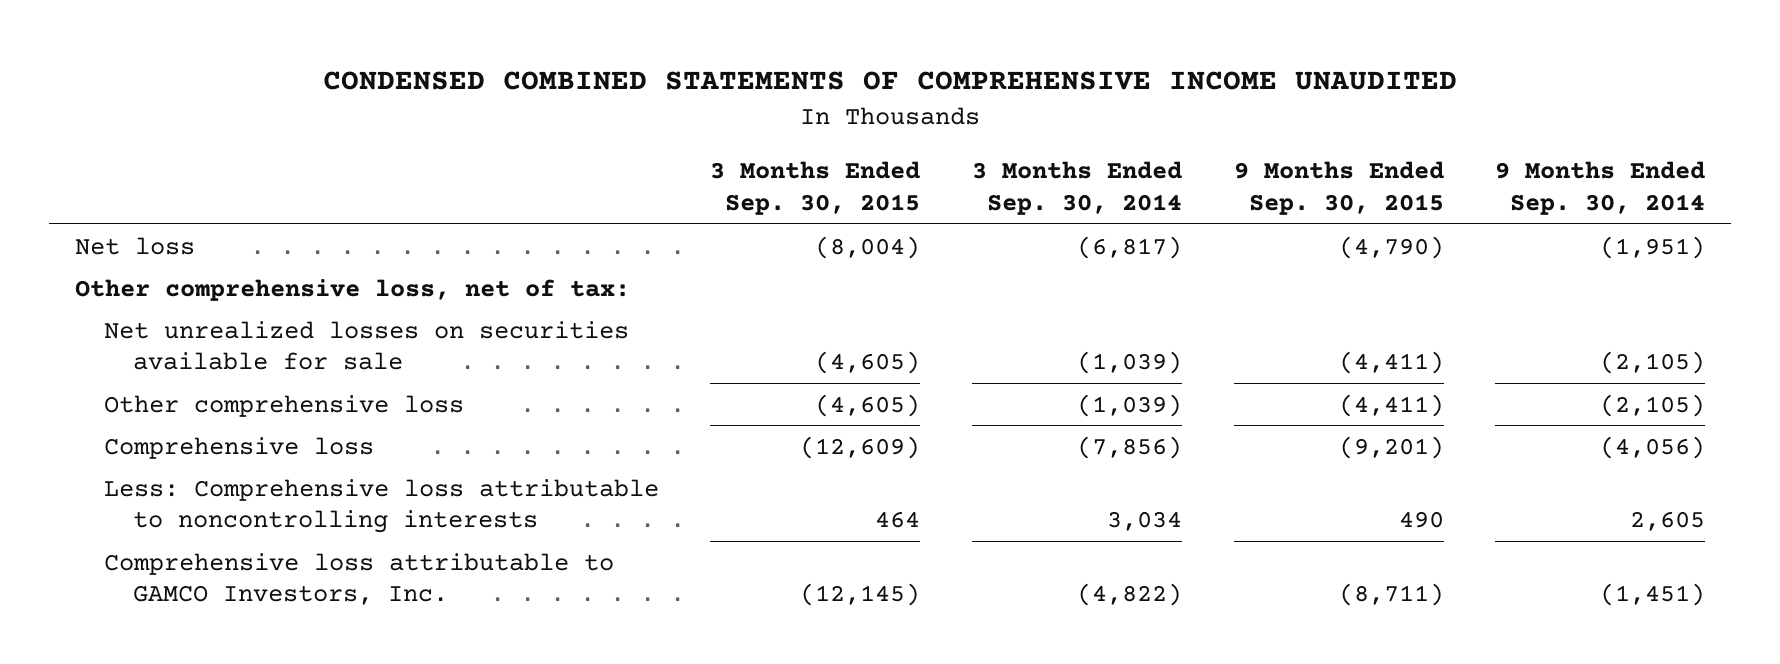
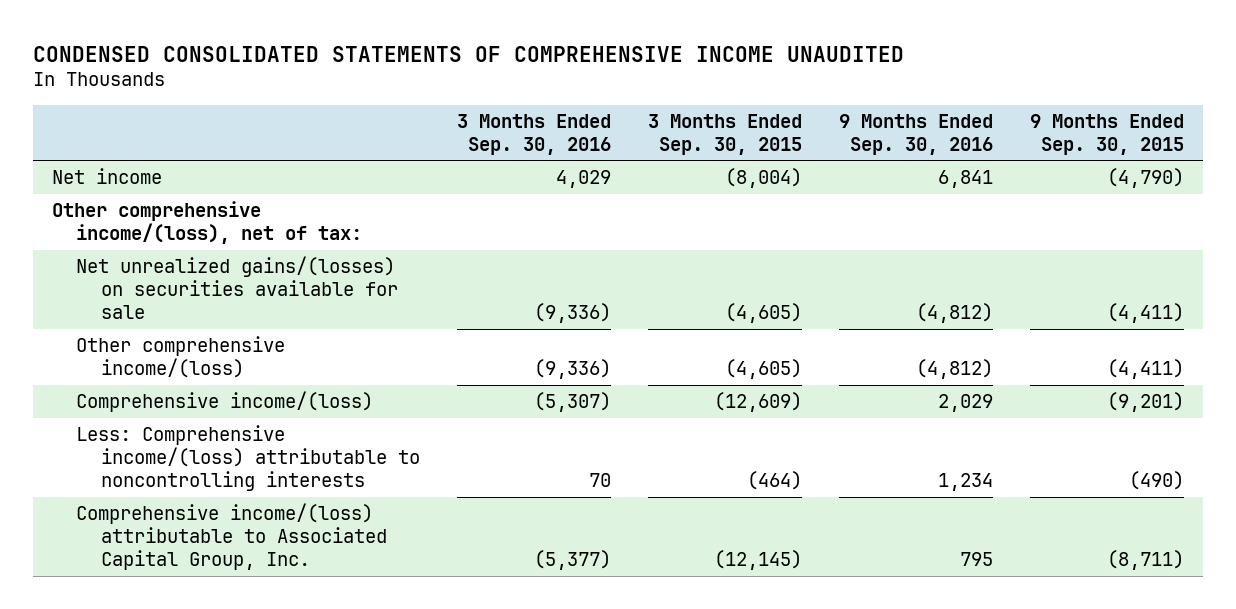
[323,71,1458,91] CONDENSED COMBINED STATEMENTS OF COMPREHENSIVE INCOME UNAUDITED -> [33,45,905,62] CONDENSED CONSOLIDATED STATEMENTS OF COMPREHENSIVE INCOME UNAUDITED
[972,161,1183,215] 3 Months Ended Sep. 30, 2014 -> none
[1495,161,1706,215] 9 Months Ended Sep. 30, 2014 -> none
none -> [456,113,611,155] 3 Months Ended Sep. 30, 2016
none -> [839,113,994,155] 9 Months Ended Sep. 30, 2016
[74,236,195,255] Net loss -> [51,168,162,185] Net income
[74,278,630,301] Other comprehensive loss, net of tax: -> [51,201,363,245] Other comprehensive income/(loss), net of tax:
[103,320,629,371] Net unrealized losses on securities available for sale -> [76,256,398,319] Net unrealized gains/(losses) on securities available for sale
[103,394,464,417] Other comprehensive loss -> [76,336,286,379] Other comprehensive income/(loss)
[103,436,374,459] Comprehensive loss -> [76,391,374,413] Comprehensive income/(loss)
[103,478,659,534] Less: Comprehensive loss attributable to noncontrolling interests -> [76,425,420,491] Less: Comprehensive income/(loss) attributable to noncontrolling interests
[875,511,921,529] 464 -> [747,470,803,490] (464)
[1398,511,1444,529] 490 -> [1129,470,1185,490] (490)
[103,552,614,606] Comprehensive loss attributable to GAMCO Investors, Inc. -> [76,503,387,570] Comprehensive income/(loss) attributable to Associated Capital Group, Inc.

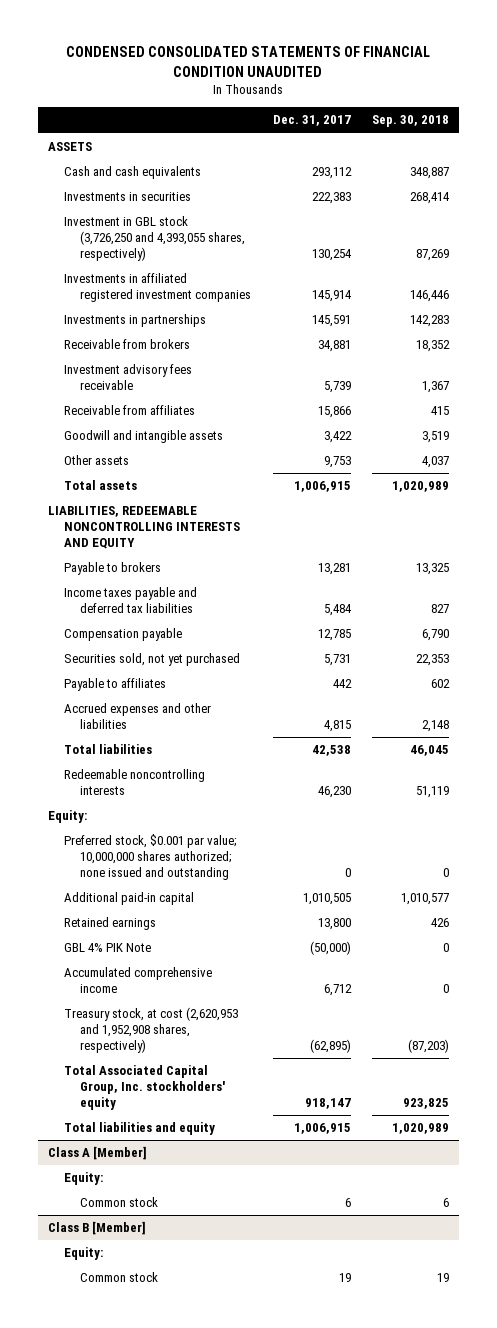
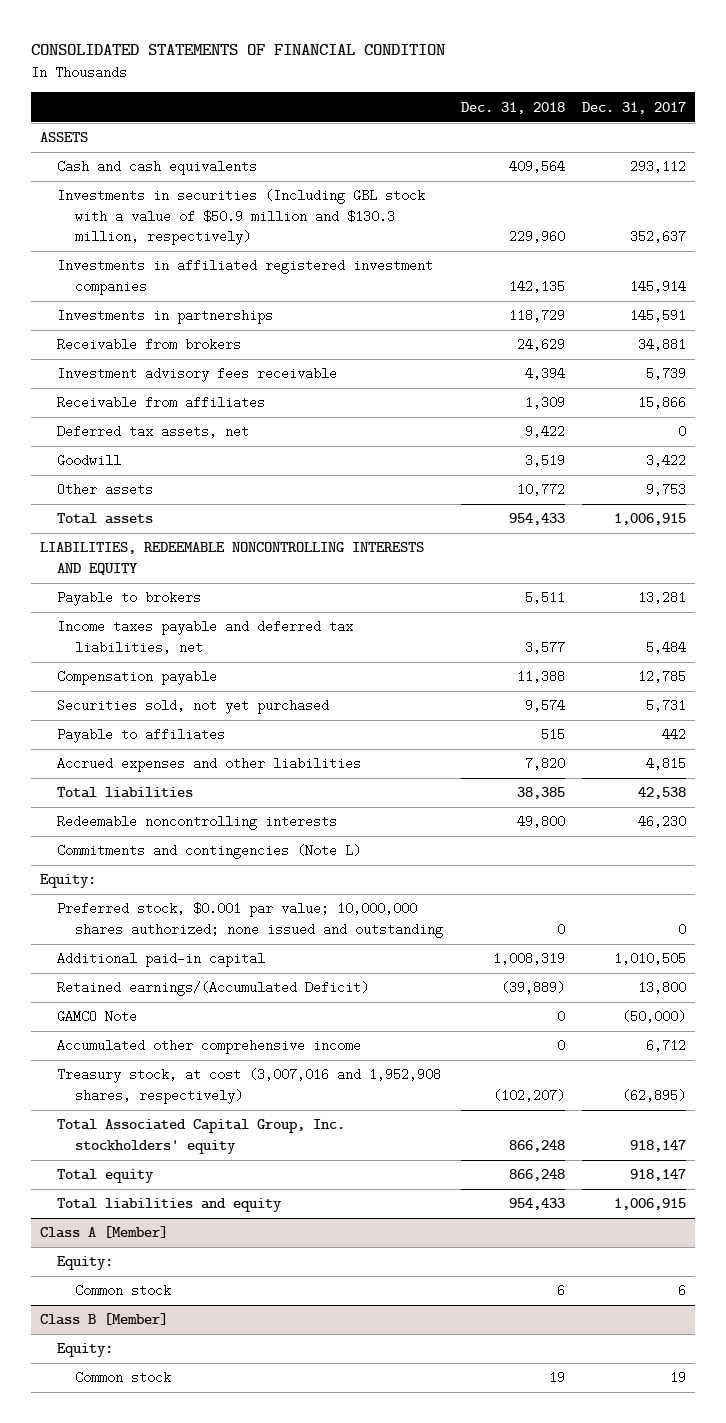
[66,46,431,78] CONDENSED CONSOLIDATED STATEMENTS OF FINANCIAL CONDITION UNAUDITED -> [30,44,446,56] CONSOLIDATED STATEMENTS OF FINANCIAL CONDITION
[371,115,449,128] Sep. 30, 2018 -> none
none -> [460,101,565,114] Dec. 31, 2018
[64,192,192,202] Investments in securities -> none
[64,216,246,261] Investment in GBL stock (3,726,250 and 4,393,055 shares, respectively) -> none
none -> [57,189,426,245] Investments in securities (Including GBL stock with a value of $50.9 million and $130.3 million, respectively)
none -> [57,425,250,439] Deferred tax assets, net
[64,430,224,444] Goodwill and intangible assets -> [57,454,122,468] Goodwill
[64,587,198,613] Income taxes payable and deferred tax liabilities -> [57,620,354,654] Income taxes payable and deferred tax liabilities, net
none -> [57,844,362,860] Commitments and contingencies (Note L)
[64,943,152,953] GBL 4% PIK Note -> none
[64,917,157,931] Retained earnings -> [57,981,370,997] Retained earnings/(Accumulated Deficit)
none -> [57,1010,138,1024] GAMCO Note
[64,967,213,993] Accumulated comprehensive income -> [57,1039,362,1055] Accumulated other comprehensive income
[64,1007,239,1053] Treasury stock, at cost (2,620,953 and 1,952,908 shares, respectively) -> [57,1068,442,1104] Treasury stock, at cost (3,007,016 and 1,952,908 shares, respectively)
none -> [57,1169,155,1184] Total equity

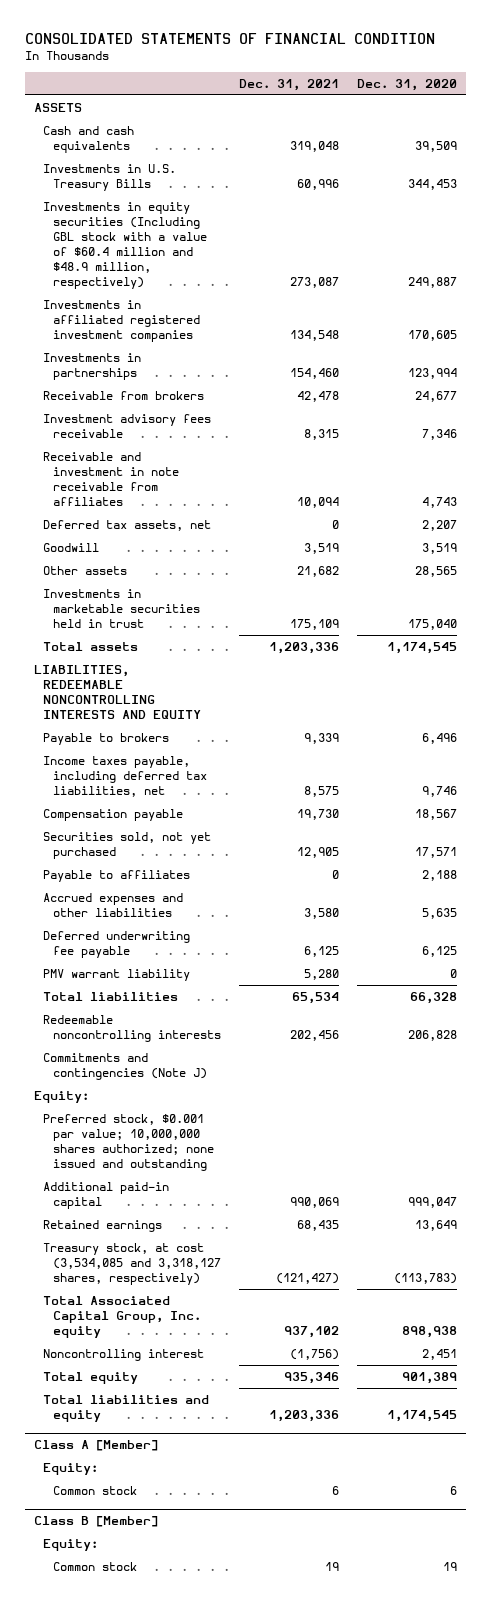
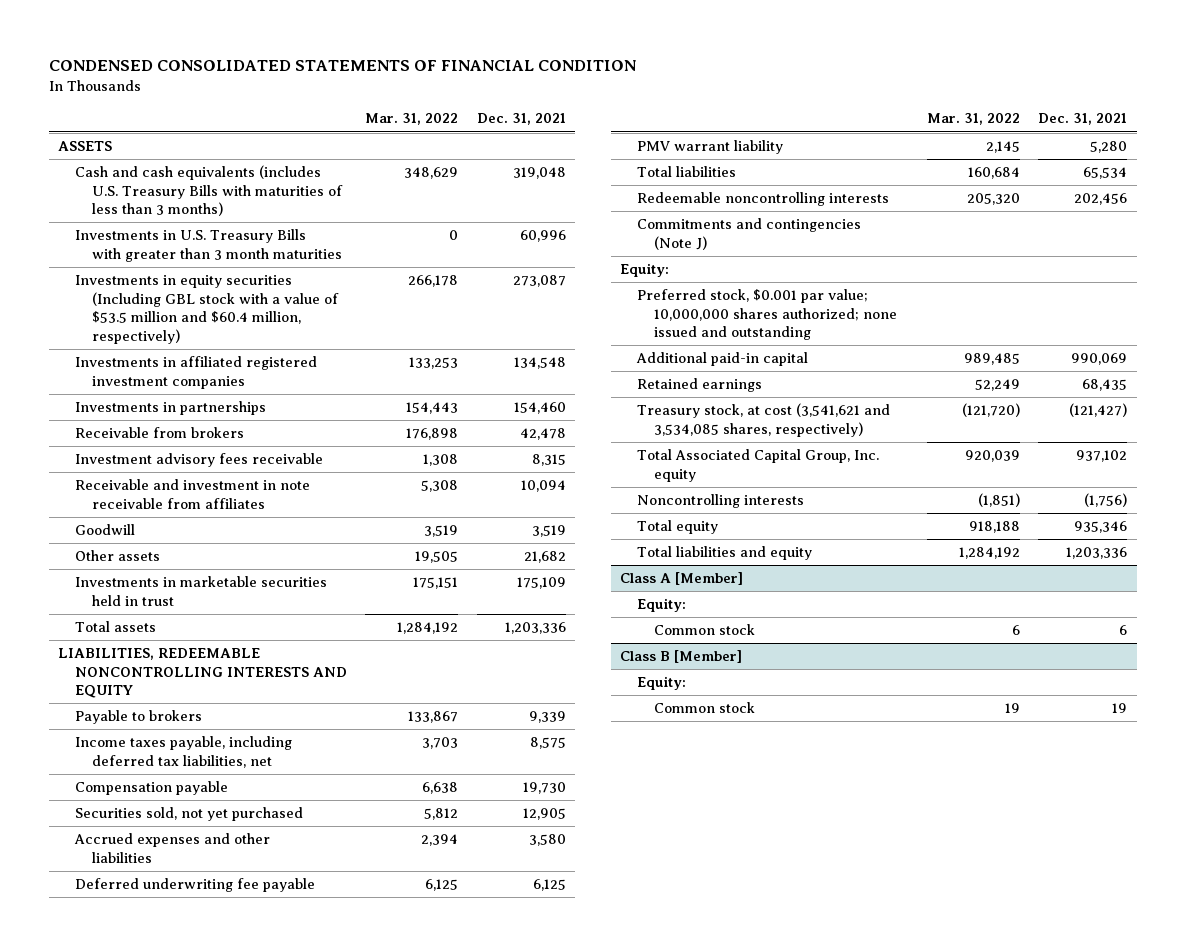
[25,32,436,44] CONSOLIDATED STATEMENTS OF FINANCIAL CONDITION -> [48,60,636,72] CONDENSED CONSOLIDATED STATEMENTS OF FINANCIAL CONDITION
[356,78,457,91] Dec. 31, 2020 -> none
none -> [365,113,459,126] Mar. 31, 2022
[43,125,135,154] Cash and cash equivalents -> [75,165,344,217] Cash and cash equivalents (includes U.S. Treasury Bills with maturities of less than 3 months)
[43,163,177,192] Investments in U.S. Treasury Bills -> [75,229,343,262] Investments in U.S. Treasury Bills with greater than 3 month maturities
[43,201,207,290] Investments in equity securities (Including GBL stock with a value of $60.4 million and $48.9 million, respectively) -> [75,275,340,344] Investments in equity securities (Including GBL stock with a value of $53.5 million and $60.4 million, respectively)
[43,519,212,531] Deferred tax assets, net -> none
[43,869,191,882] Payable to affiliates -> none
[43,1242,221,1286] Treasury stock, at cost (3,534,085 and 3,318,127 shares, respectively) -> [636,403,890,437] Treasury stock, at cost (3,541,621 and 3,534,085 shares, respectively)
[43,1348,205,1361] Noncontrolling interest -> [636,494,804,509] Noncontrolling interests

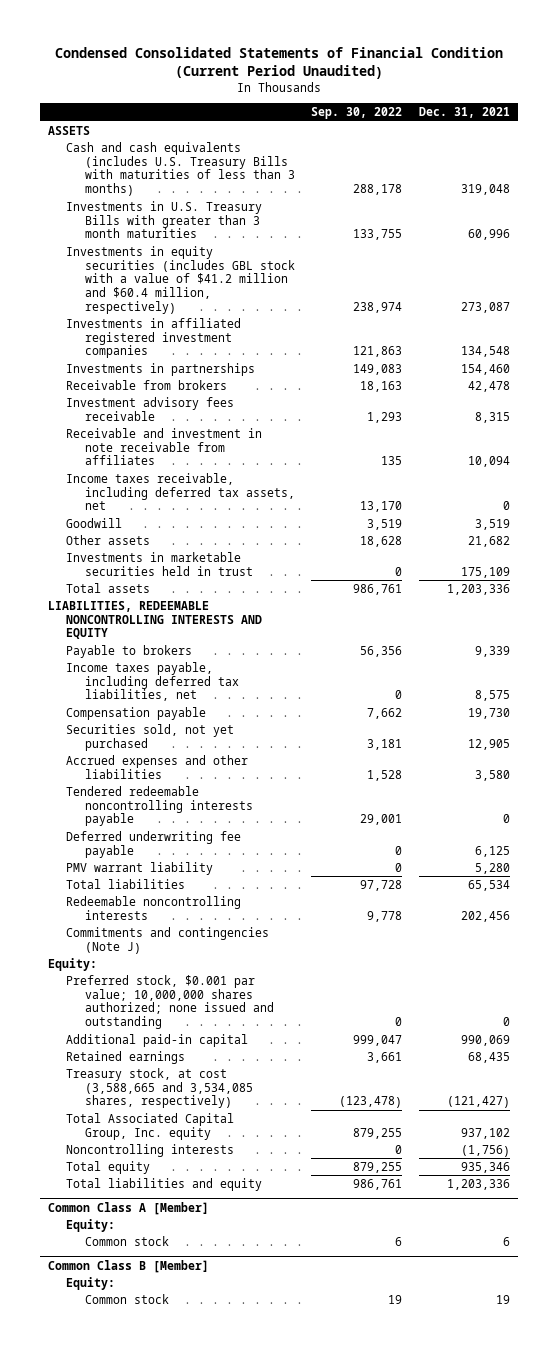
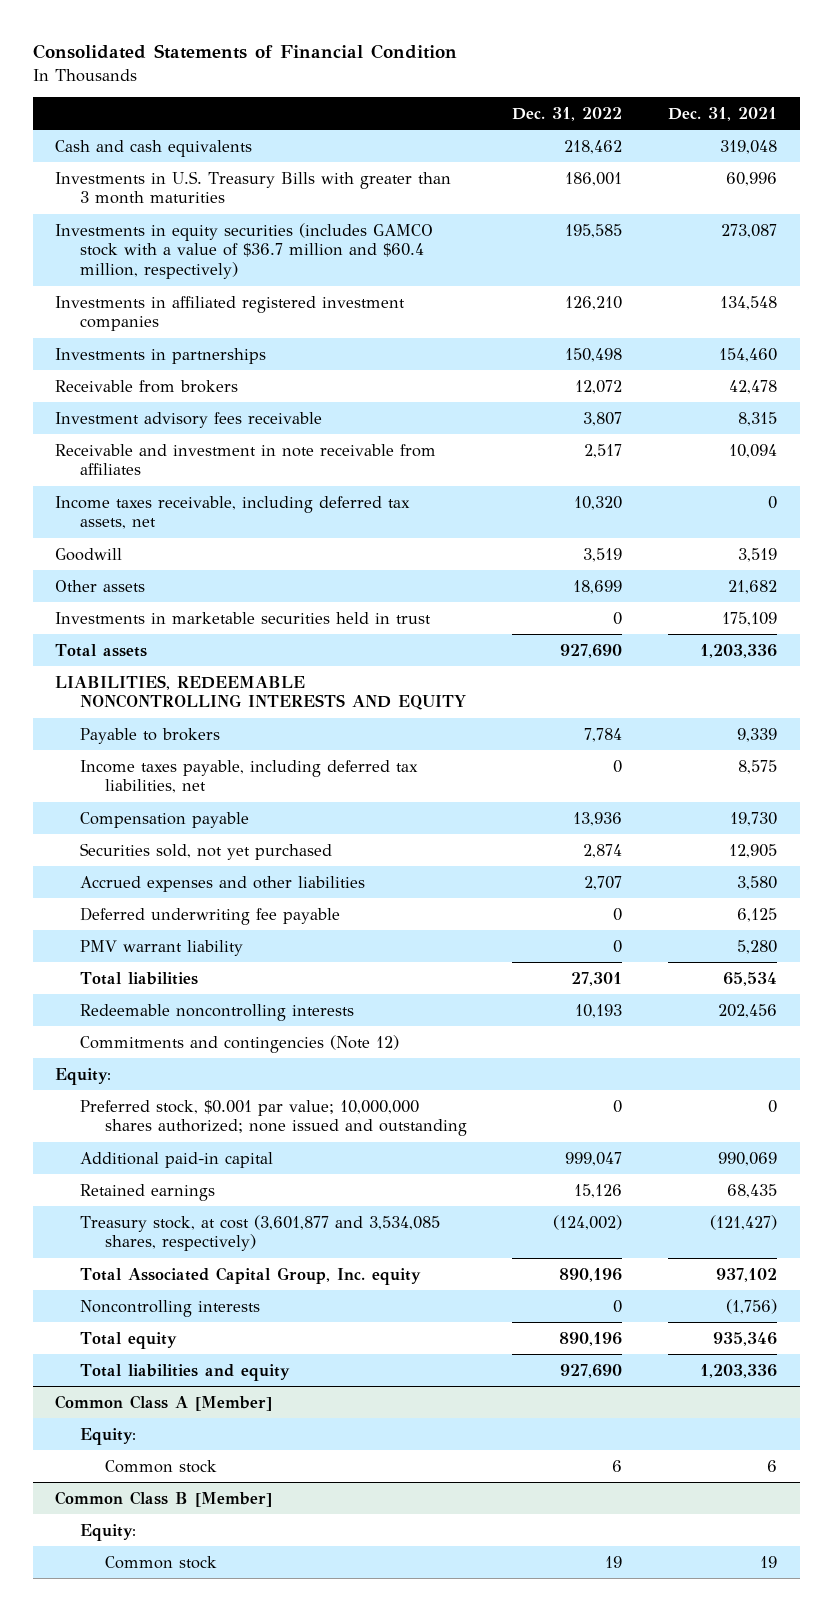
[54,46,503,79] Condensed Consolidated Statements of Financial Condition (Current Period Unaudited) -> [32,44,457,60] Consolidated Statements of Financial Condition
[311,107,403,120] Sep. 30, 2022 -> none
none -> [512,106,623,121] Dec. 31, 2022
[47,125,90,135] ASSETS -> none
[66,141,295,197] Cash and cash equivalents (includes U.S. Treasury Bills with maturities of less than 3 months) -> [55,139,253,157] Cash and cash equivalents
[66,245,295,315] Investments in equity securities (includes GBL stock with a value of $41.2 million and $60.4 million, respectively) -> [55,222,434,280] Investments in equity securities (includes GAMCO stock with a value of $36.7 million and $60.4 million, respectively)
[66,785,253,827] Tendered redeemable noncontrolling interests payable -> none
[66,926,270,954] Commitments and contingencies (Note J) -> [80,1034,400,1053] Commitments and contingencies (Note 12)
[66,1067,253,1109] Treasury stock, at cost (3,588,665 and 3,534,085 shares, respectively) -> [80,1214,441,1252] Treasury stock, at cost (3,601,877 and 3,534,085 shares, respectively)

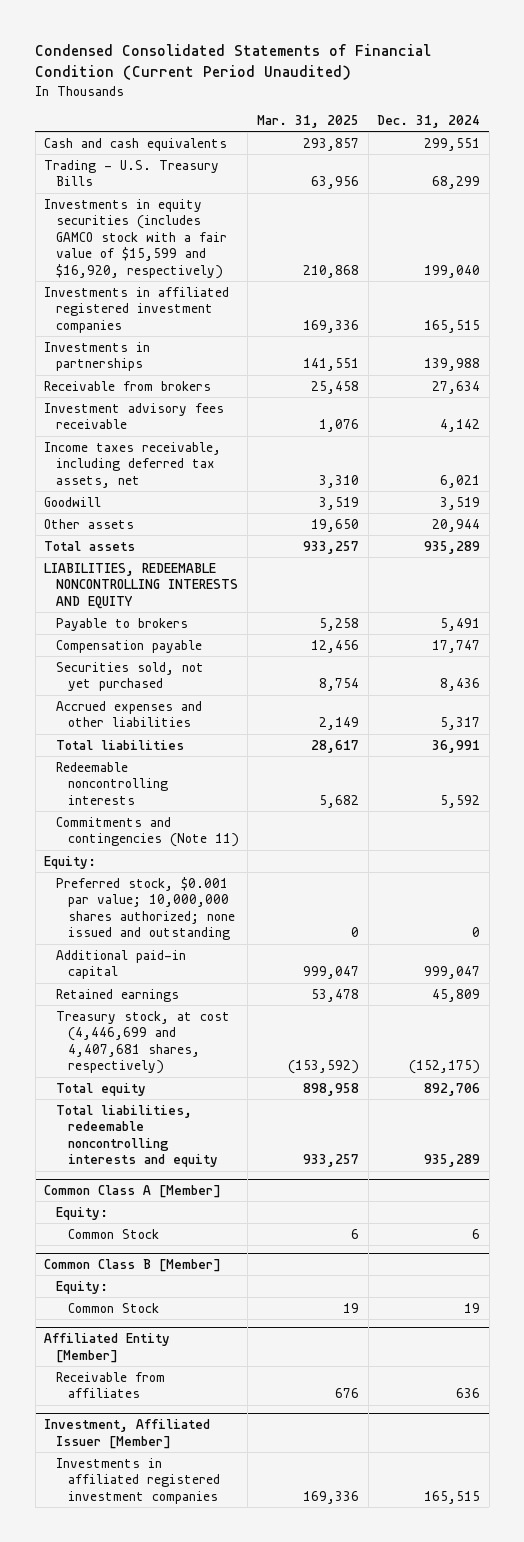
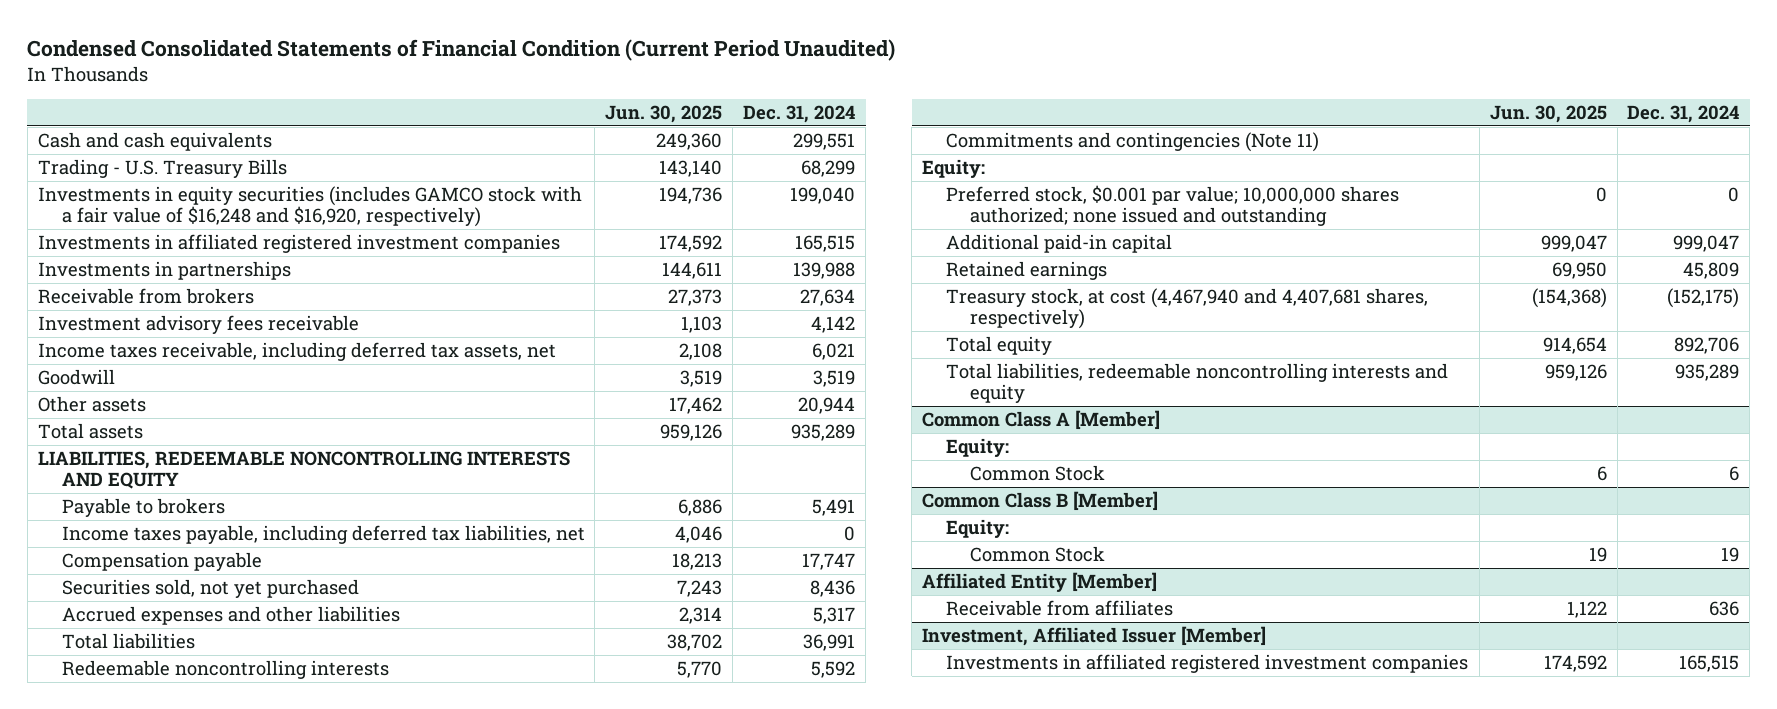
[256,114,359,128] Mar. 31, 2025 -> none
none -> [605,105,723,124] Jun. 30, 2025
[44,198,227,279] Investments in equity securities (includes GAMCO stock with a fair value of $15,599 and $16,920, respectively) -> [37,185,582,228] Investments in equity securities (includes GAMCO stock with a fair value of $16,248 and $16,920, respectively)
none -> [61,524,585,544] Income taxes payable, including deferred tax liabilities, net
[55,1010,230,1075] Treasury stock, at cost (4,446,699 and 4,407,681 shares, respectively) -> [945,287,1428,330] Treasury stock, at cost (4,467,940 and 4,407,681 shares, respectively)

